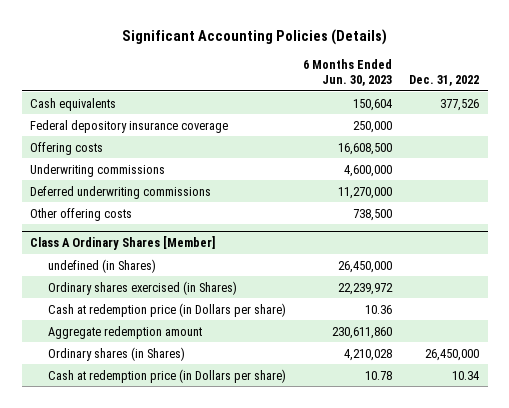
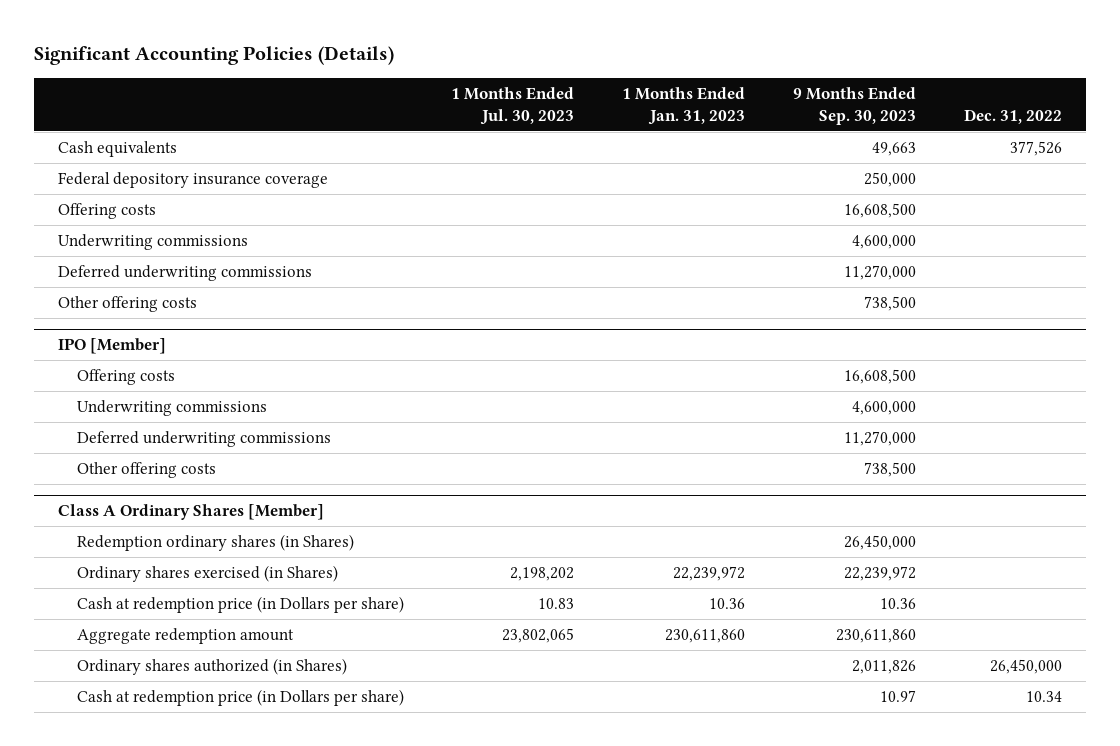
[303,59,393,86] 6 Months Ended Jun. 30, 2023 -> none
none -> [451,86,575,125] 1 Months Ended Jul. 30, 2023
none -> [622,86,746,125] 1 Months Ended Jan. 31, 2023
none -> [793,86,917,125] 9 Months Ended Sep. 30, 2023
none -> [57,338,166,355] IPO [Member]
none -> [76,369,175,386] Offering costs
none -> [76,400,267,417] Underwriting commissions
none -> [76,431,331,448] Deferred underwriting commissions
none -> [76,462,216,479] Other offering costs
[48,258,157,273] undefined (in Shares) -> [76,534,354,552] Redemption ordinary shares (in Shares)
[48,346,186,361] Ordinary shares (in Shares) -> [76,658,347,676] Ordinary shares authorized (in Shares)

